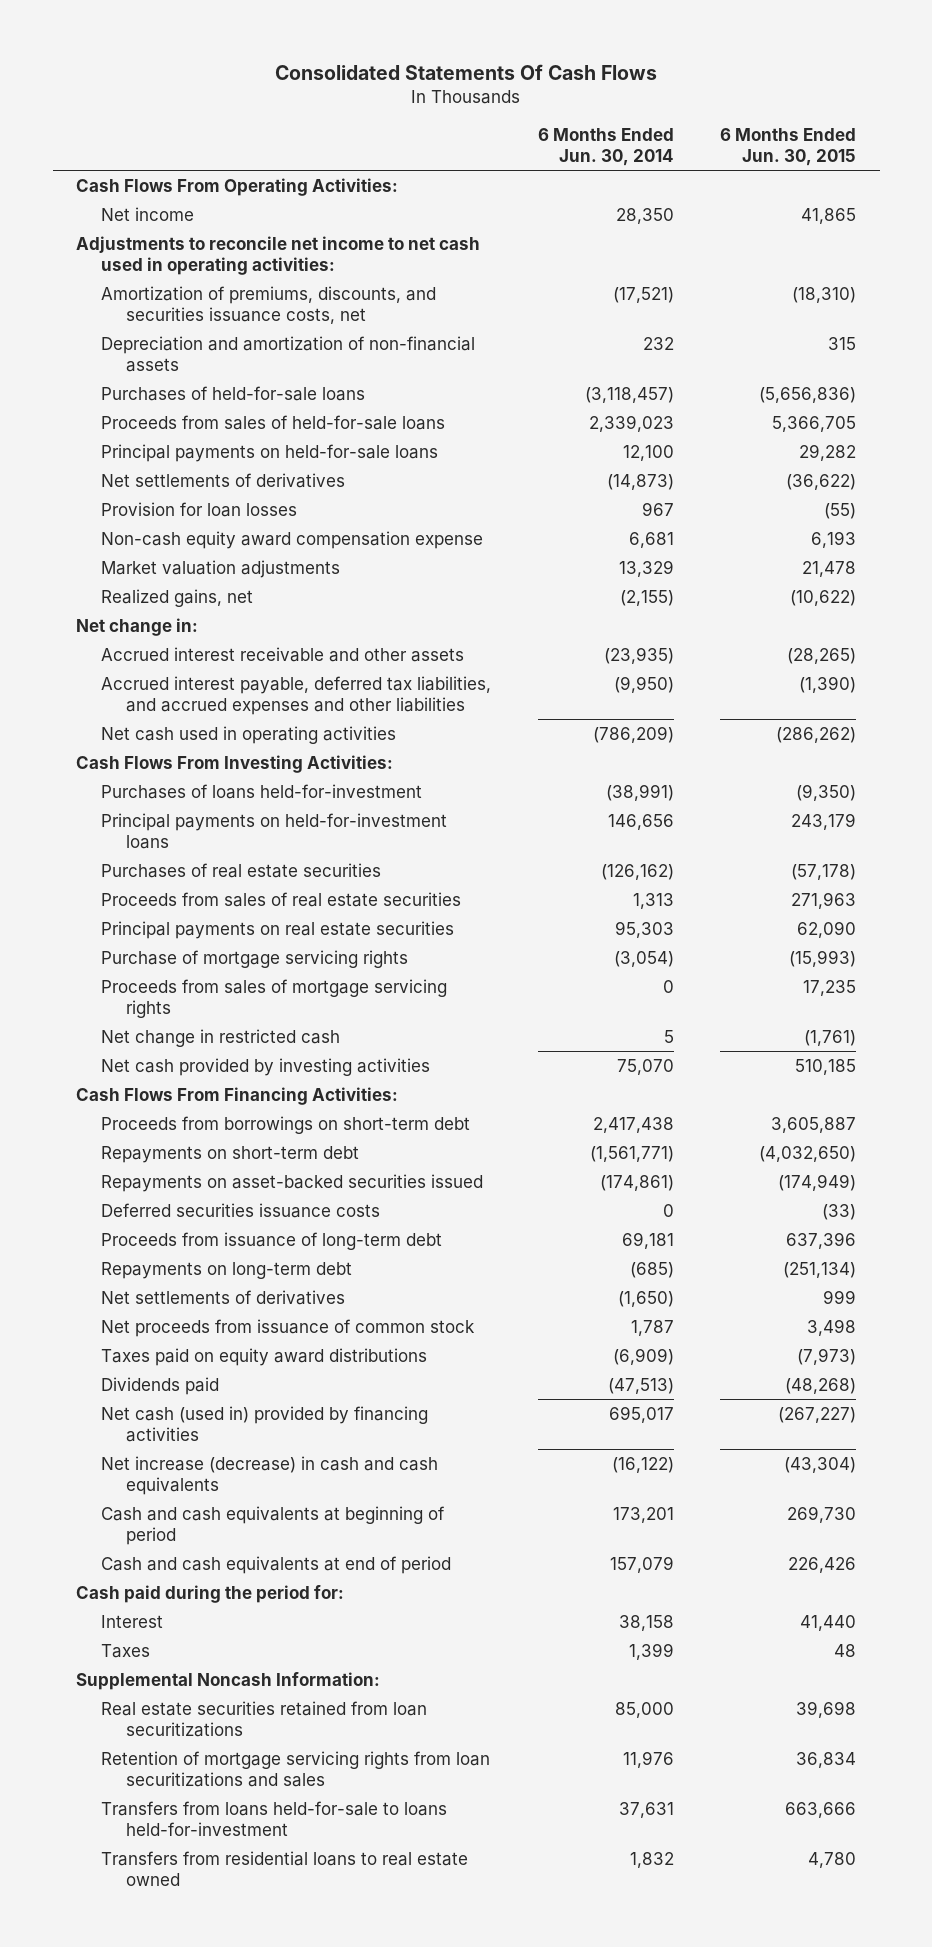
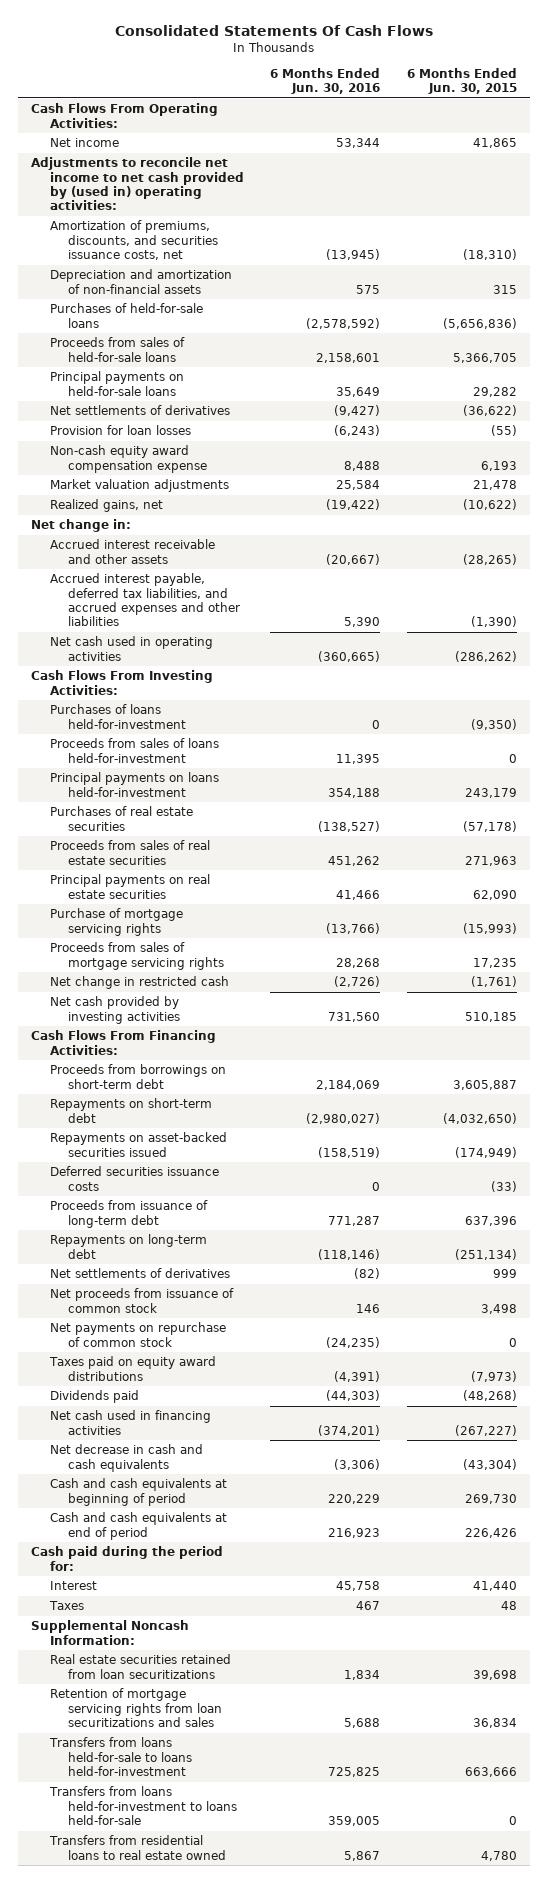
[537,127,674,166] 6 Months Ended Jun. 30, 2014 -> none
none -> [270,67,381,95] 6 Months Ended Jun. 30, 2016
[76,235,481,275] Adjustments to reconcile net income to net cash used in operating activities: -> [31,157,244,211] Adjustments to reconcile net income to net cash provided by (used in) operating activities:
none -> [49,738,219,763] Proceeds from sales of loans held-for-investment
[100,812,447,849] Principal payments on held-for-investment loans -> [49,772,219,797] Principal payments on loans held-for-investment
none -> [49,1322,226,1347] Net payments on repurchase of common stock
[100,1405,428,1442] Net cash (used in) provided by financing activities -> [49,1410,211,1435] Net cash used in financing activities
[100,1455,438,1495] Net increase (decrease) in cash and cash equivalents -> [49,1444,203,1472] Net decrease in cash and cash equivalents
none -> [48,1786,238,1825] Transfers from loans held-for-investment to loans held-for-sale

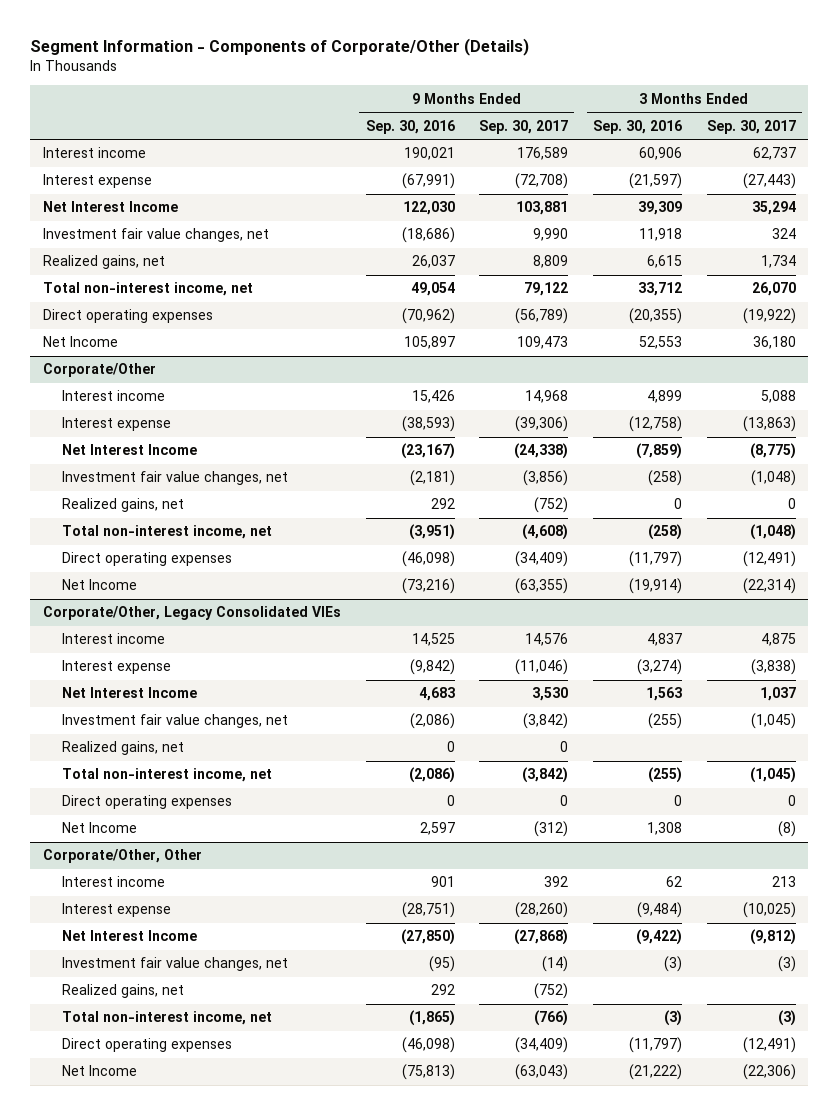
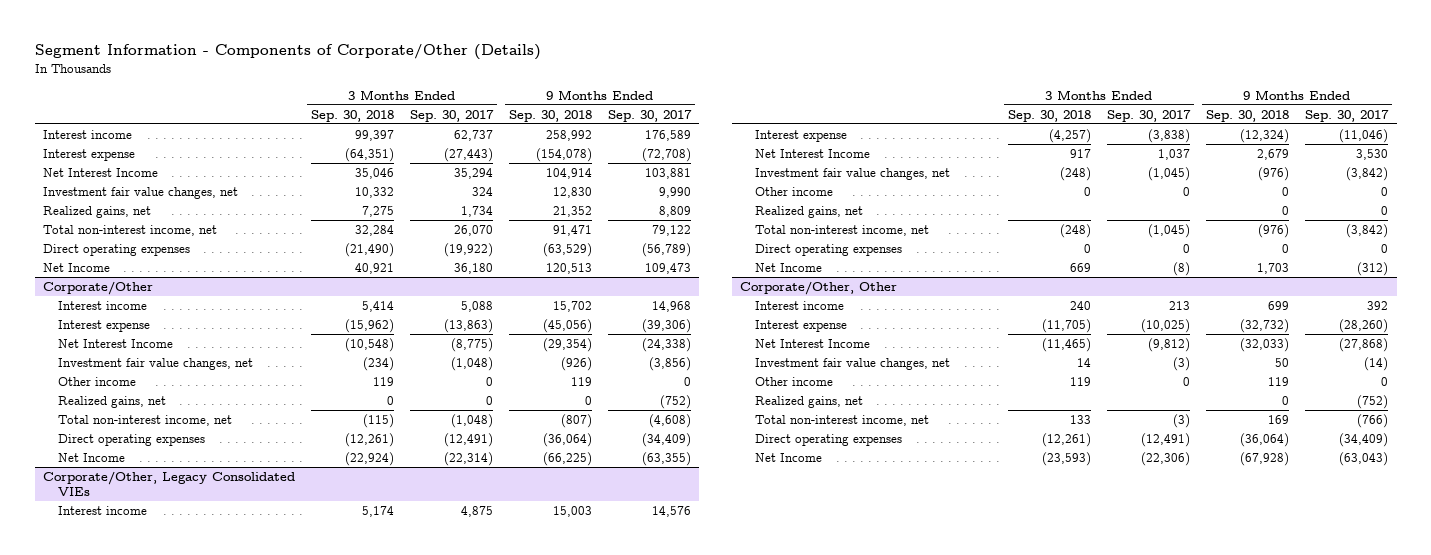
[365,119,455,134] Sep. 30, 2016 -> none
[593,119,683,134] Sep. 30, 2016 -> none
none -> [311,109,395,122] Sep. 30, 2018
none -> [509,109,593,122] Sep. 30, 2018
none -> [57,376,136,386] Other income
none -> [754,186,833,196] Other income
none -> [754,376,833,386] Other income

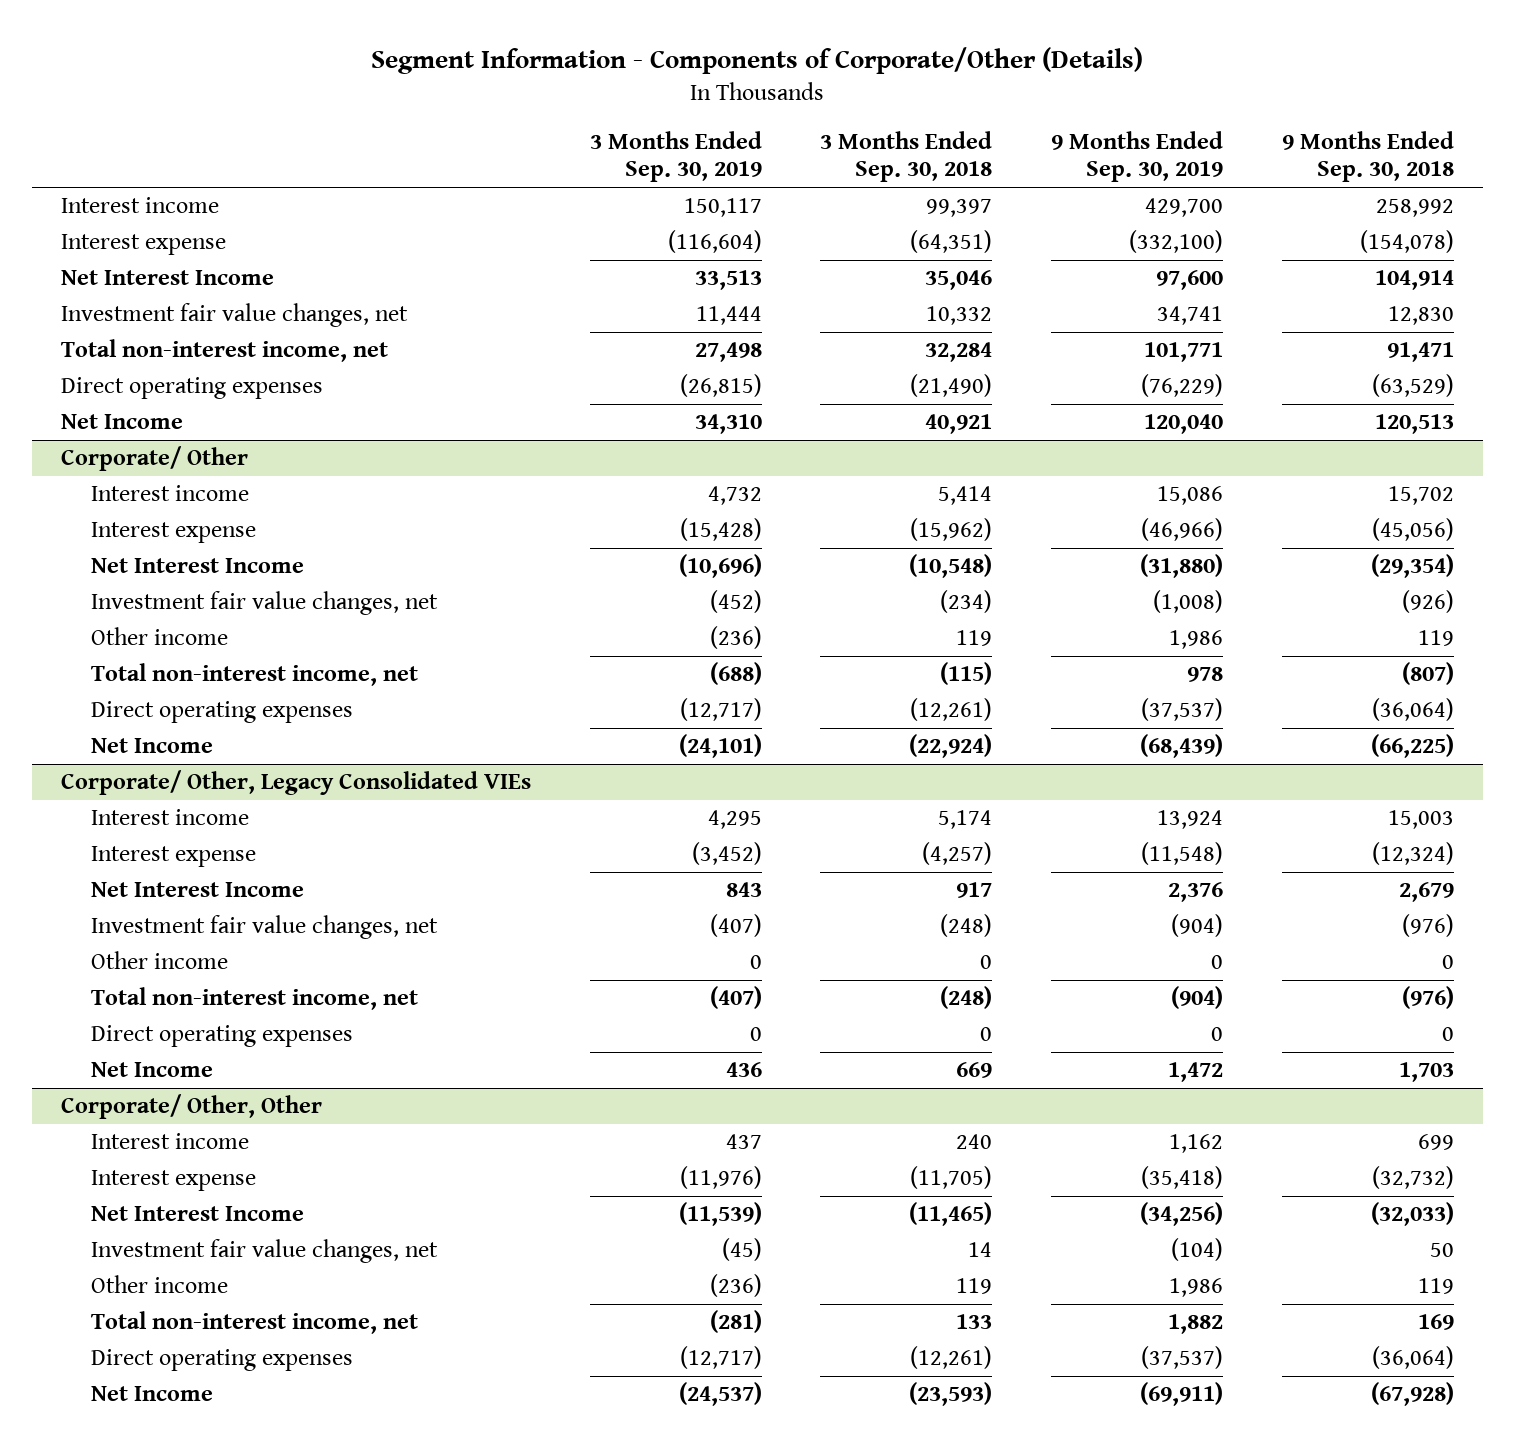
[410,109,495,122] Sep. 30, 2017 -> none
[608,109,693,122] Sep. 30, 2017 -> none
none -> [589,130,762,183] 3 Months Ended Sep. 30, 2019
none -> [1050,130,1223,183] 9 Months Ended Sep. 30, 2019
[42,205,151,218] Realized gains, net -> none
[42,280,153,295] Corporate/Other -> [60,446,248,472] Corporate/ Other
[57,395,166,408] Realized gains, net -> none
[42,470,295,497] Corporate/Other, Legacy Consolidated VIEs -> [60,770,531,796] Corporate/ Other, Legacy Consolidated VIEs
[754,205,863,218] Realized gains, net -> none
[740,280,898,295] Corporate/Other, Other -> [60,1094,322,1120] Corporate/ Other, Other
[754,395,863,408] Realized gains, net -> none

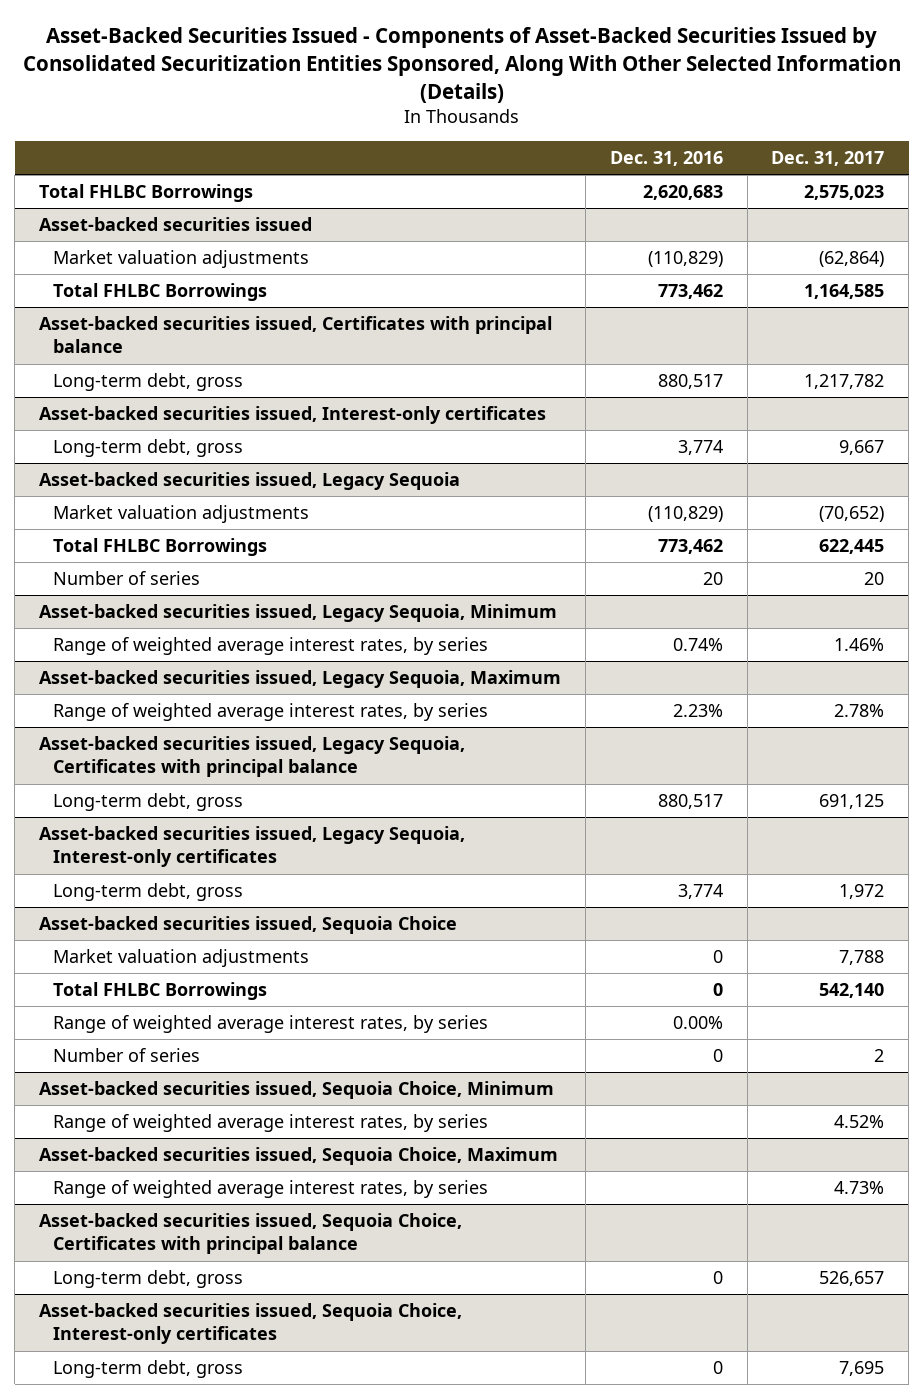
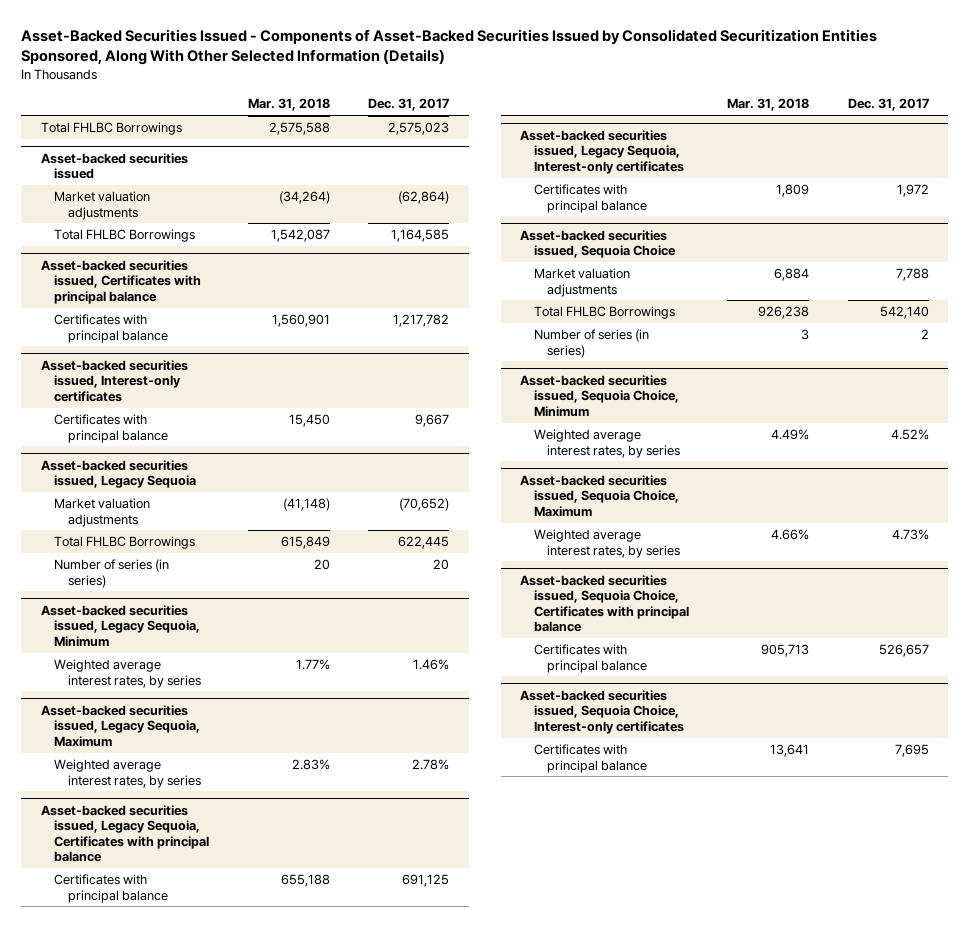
[609,150,723,166] Dec. 31, 2016 -> none
none -> [247,98,330,112] Mar. 31, 2018
[53,373,244,392] Long-term debt, gross -> [54,314,168,343] Certificates with principal balance
[53,439,244,458] Long-term debt, gross -> [54,414,168,443] Certificates with principal balance
[53,571,201,586] Number of series -> [54,559,170,588] Number of series (in series)
[53,637,489,656] Range of weighted average interest rates, by series -> [54,659,201,688] Weighted average interest rates, by series
[53,703,489,722] Range of weighted average interest rates, by series -> [54,759,201,788] Weighted average interest rates, by series
[53,793,244,812] Long-term debt, gross -> [54,874,168,903] Certificates with principal balance
[53,883,244,902] Long-term debt, gross -> [533,184,648,213] Certificates with principal balance
[53,1015,489,1034] Range of weighted average interest rates, by series -> none
[53,1048,201,1063] Number of series -> [533,329,649,358] Number of series (in series)
[53,1114,489,1133] Range of weighted average interest rates, by series -> [533,429,681,458] Weighted average interest rates, by series
[53,1180,489,1199] Range of weighted average interest rates, by series -> [533,529,681,558] Weighted average interest rates, by series
[53,1270,244,1289] Long-term debt, gross -> [533,644,648,673] Certificates with principal balance
[53,1360,244,1379] Long-term debt, gross -> [533,744,648,773] Certificates with principal balance

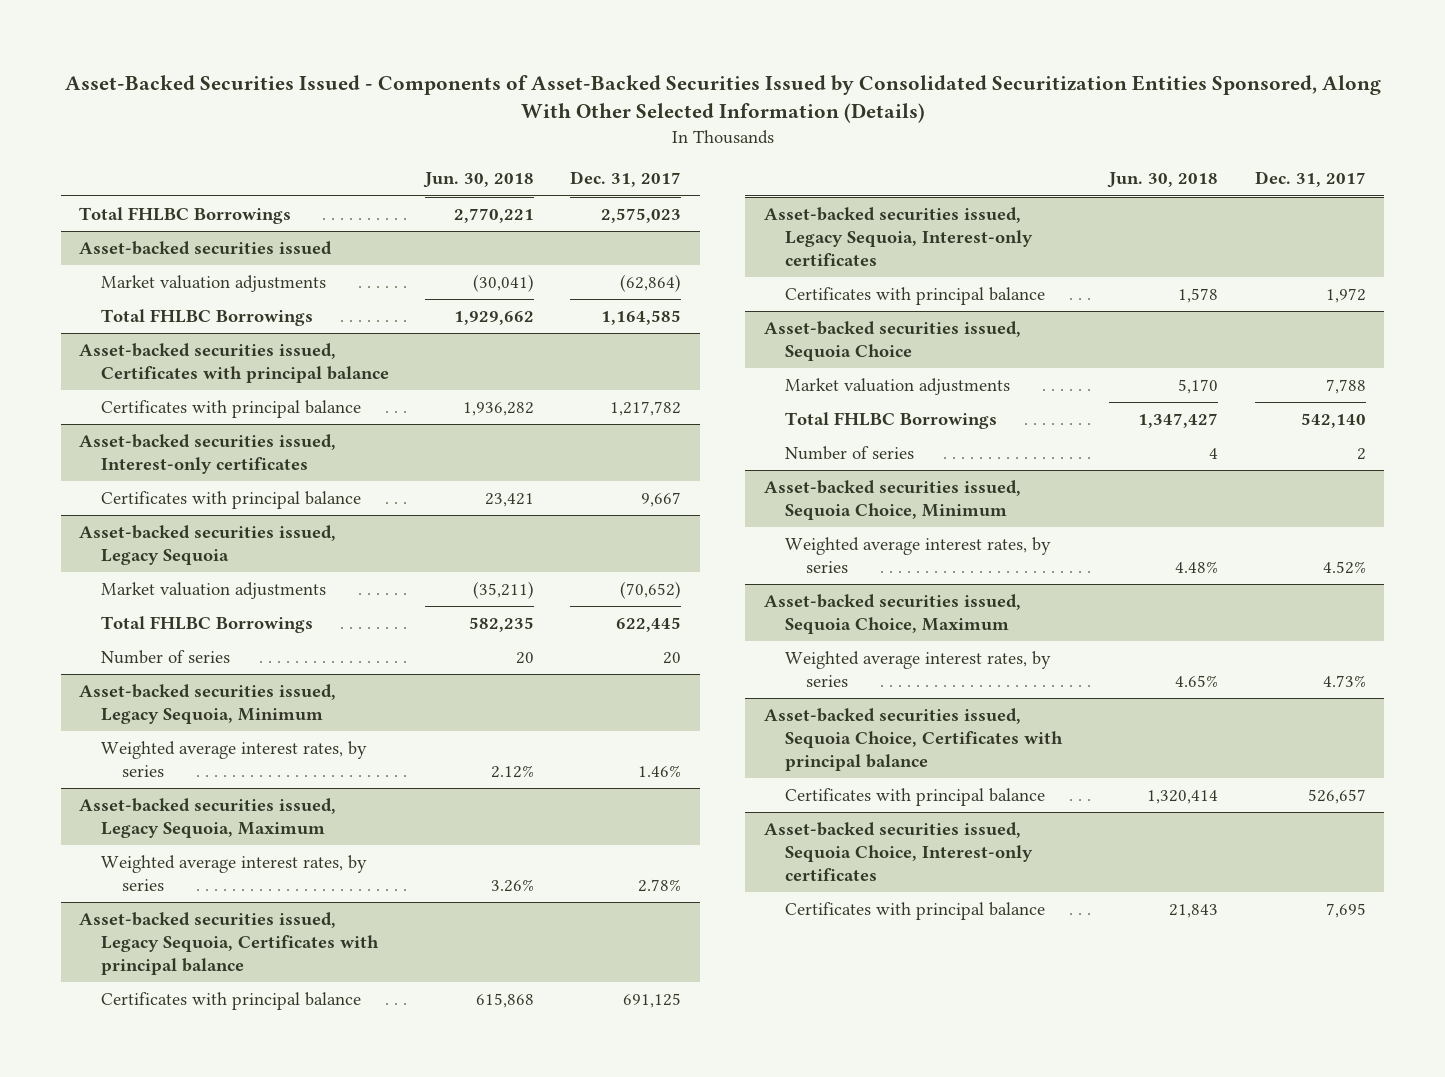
[247,98,330,112] Mar. 31, 2018 -> none
none -> [423,172,535,189] Jun. 30, 2018
[54,559,170,588] Number of series (in series) -> [100,650,230,665] Number of series
[533,329,649,358] Number of series (in series) -> [784,446,914,461] Number of series

